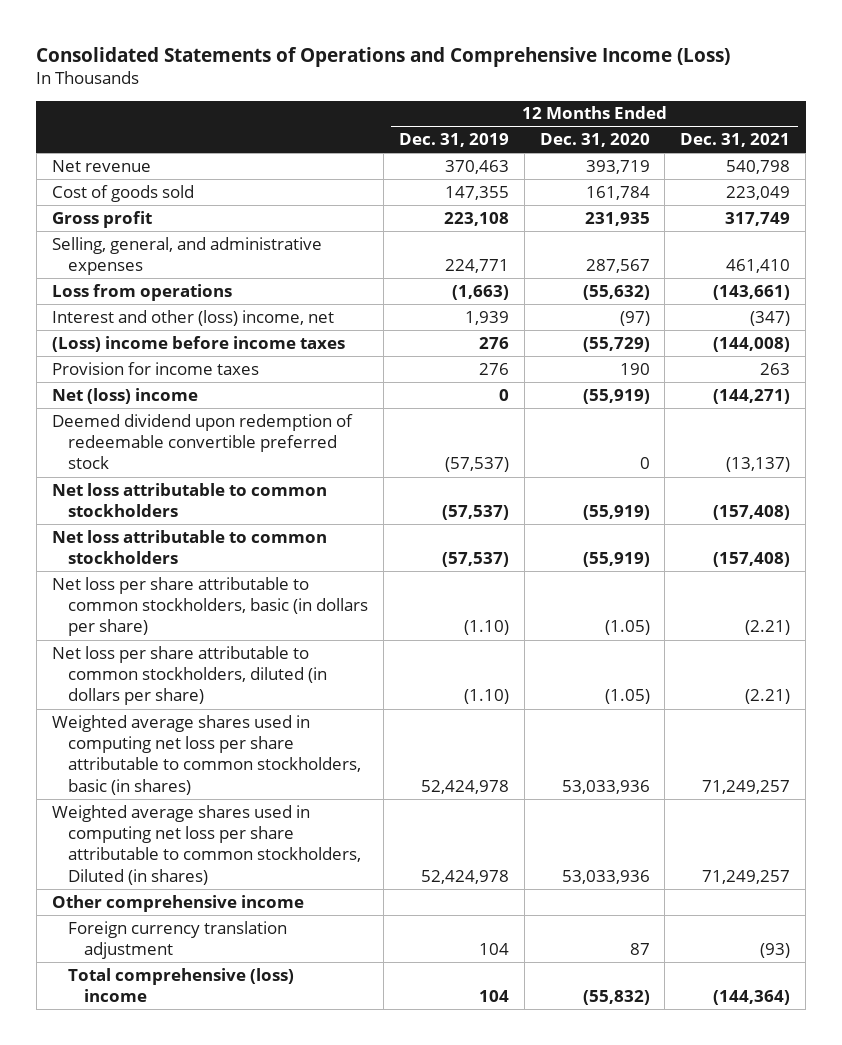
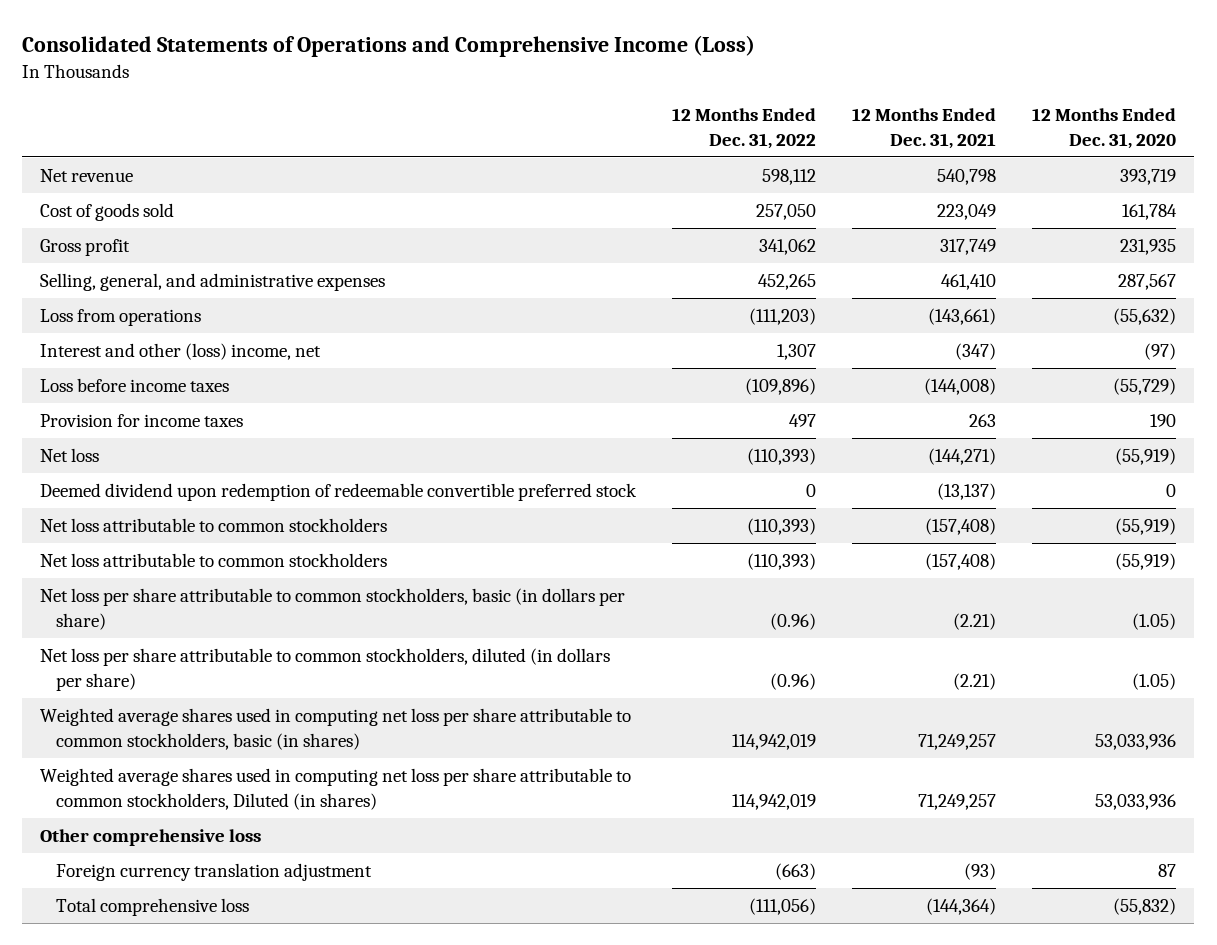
[398,133,509,148] Dec. 31, 2019 -> none
none -> [672,108,817,149] 12 Months Ended Dec. 31, 2022
[51,335,345,352] (Loss) income before income taxes -> [40,377,230,392] Loss before income taxes
[51,387,198,404] Net (loss) income -> [40,447,100,462] Net loss
[51,894,304,912] Other comprehensive income -> [40,828,262,846] Other comprehensive loss
[68,967,295,1003] Total comprehensive (loss) income -> [56,897,250,916] Total comprehensive loss

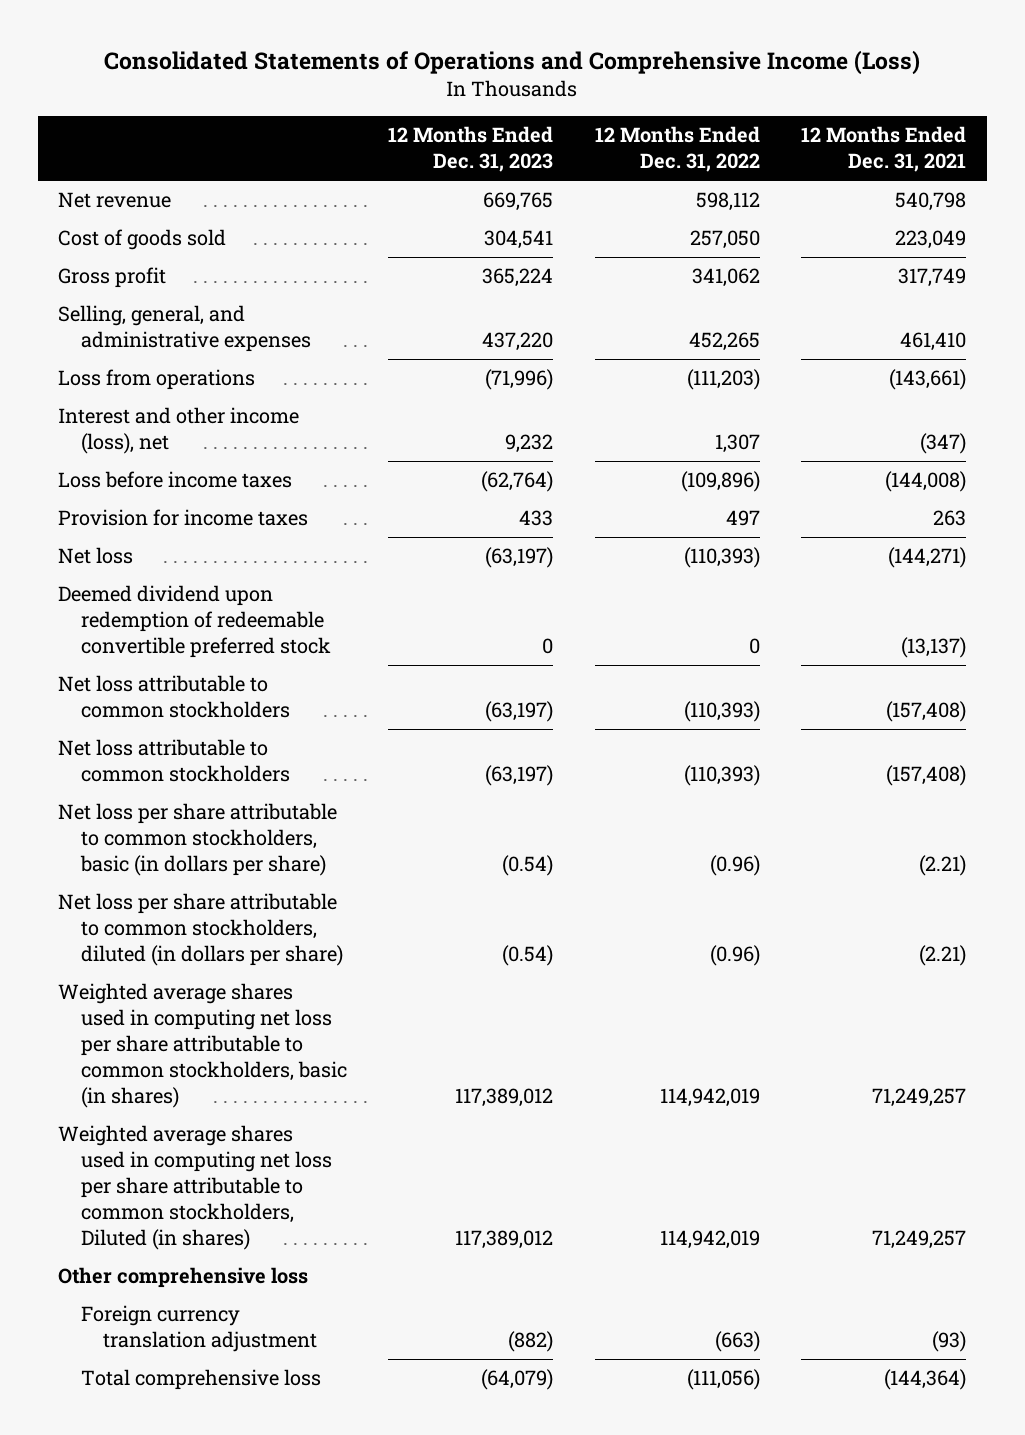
[1032,108,1177,149] 12 Months Ended Dec. 31, 2020 -> none
none -> [388,126,554,173] 12 Months Ended Dec. 31, 2023
[40,342,322,360] Interest and other (loss) income, net -> [58,407,300,455] Interest and other income (loss), net

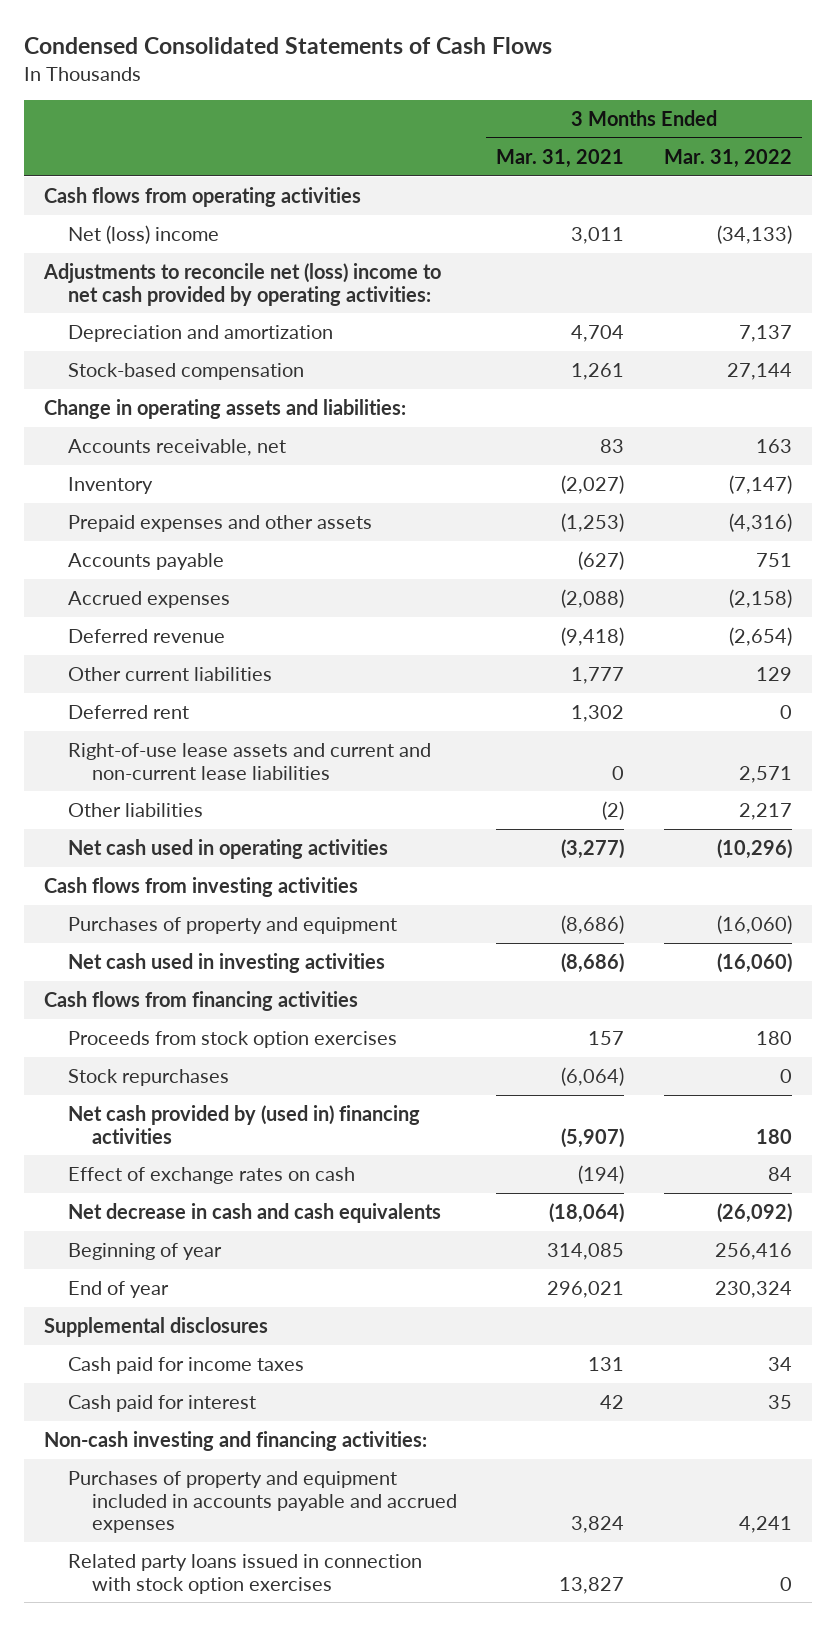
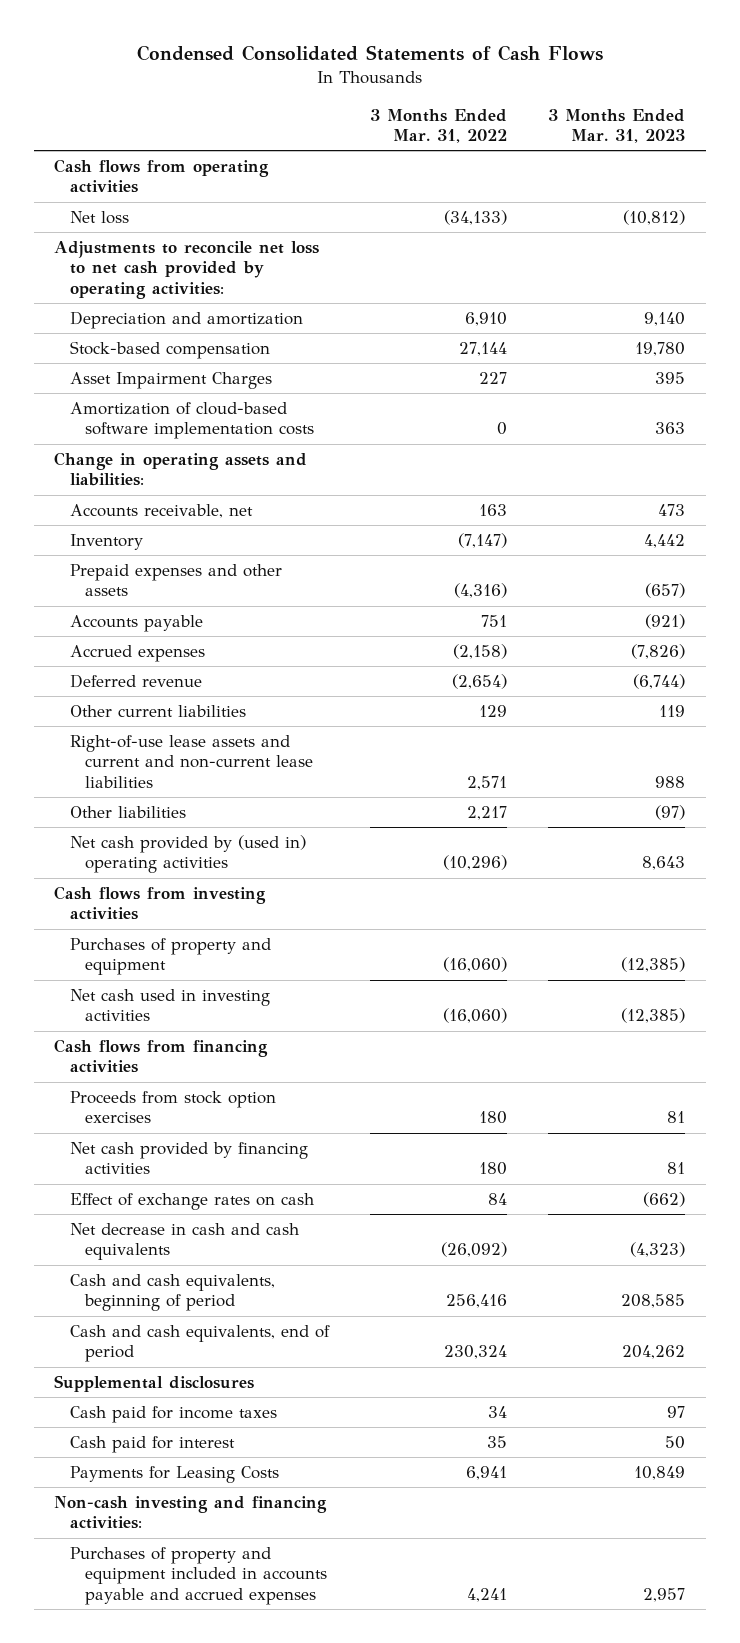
[496,148,625,168] Mar. 31, 2021 -> none
none -> [548,108,686,143] 3 Months Ended Mar. 31, 2023
[67,224,219,244] Net (loss) income -> [69,211,129,225] Net loss
[42,262,441,306] Adjustments to reconcile net (loss) income to net cash provided by operating activities: -> [54,241,320,299] Adjustments to reconcile net loss to net cash provided by operating activities:
[738,324,792,342] 7,137 -> [465,312,508,327] 6,910
none -> [69,372,272,390] Asset Impairment Charges
none -> [69,402,315,440] Amortization of cloud-based software implementation costs
[67,704,189,719] Deferred rent -> none
[67,838,388,859] Net cash used in operating activities -> [69,835,306,874] Net cash provided by (used in) operating activities
[67,1068,229,1086] Stock repurchases -> none
[67,1104,420,1144] Net cash provided by (used in) financing activities -> [69,1142,308,1175] Net cash provided by financing activities
[67,1242,222,1260] Beginning of year -> [69,1274,275,1312] Cash and cash equivalents, beginning of period
[67,1280,169,1298] End of year -> [69,1325,330,1363] Cash and cash equivalents, end of period
none -> [69,1466,279,1484] Payments for Leasing Costs
[67,1553,422,1594] Related party loans issued in connection with stock option exercises -> none

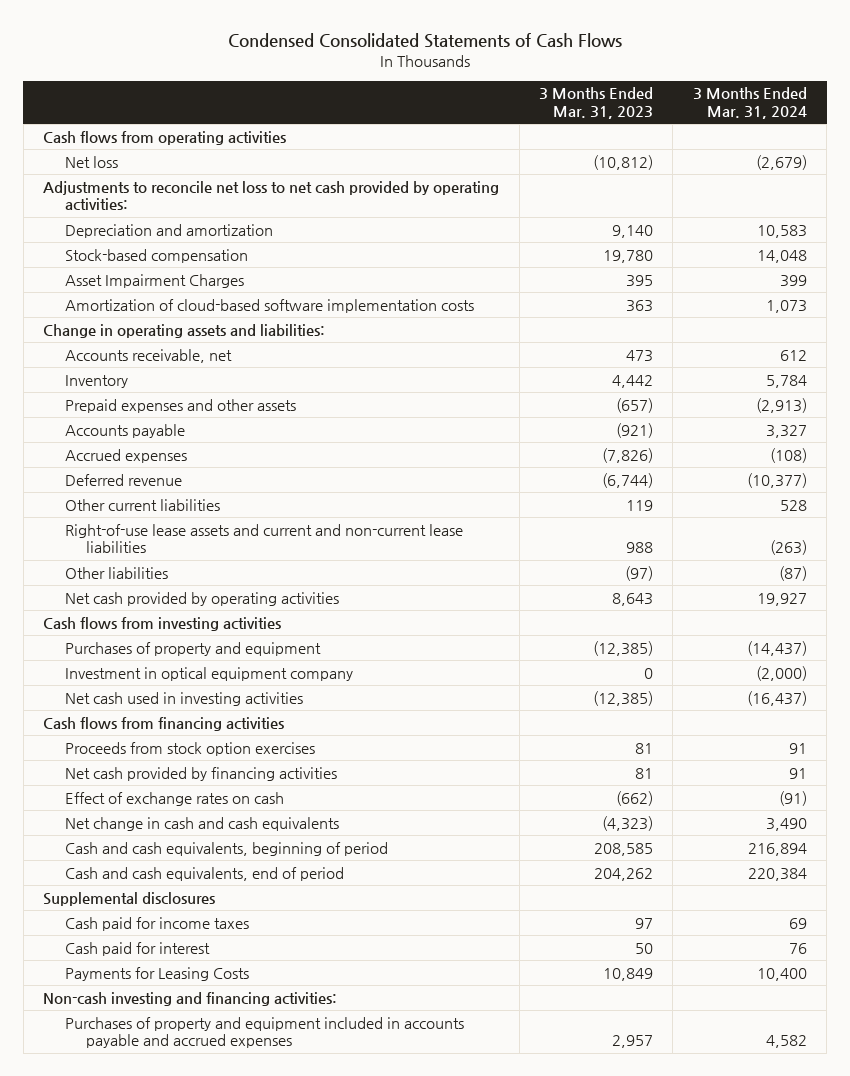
[370,108,508,143] 3 Months Ended Mar. 31, 2022 -> none
none -> [692,87,807,119] 3 Months Ended Mar. 31, 2024
[69,835,306,874] Net cash provided by (used in) operating activities -> [64,591,339,606] Net cash provided by operating activities
none -> [64,666,353,681] Investment in optical equipment company
[69,1223,299,1261] Net decrease in cash and cash equivalents -> [64,816,339,831] Net change in cash and cash equivalents

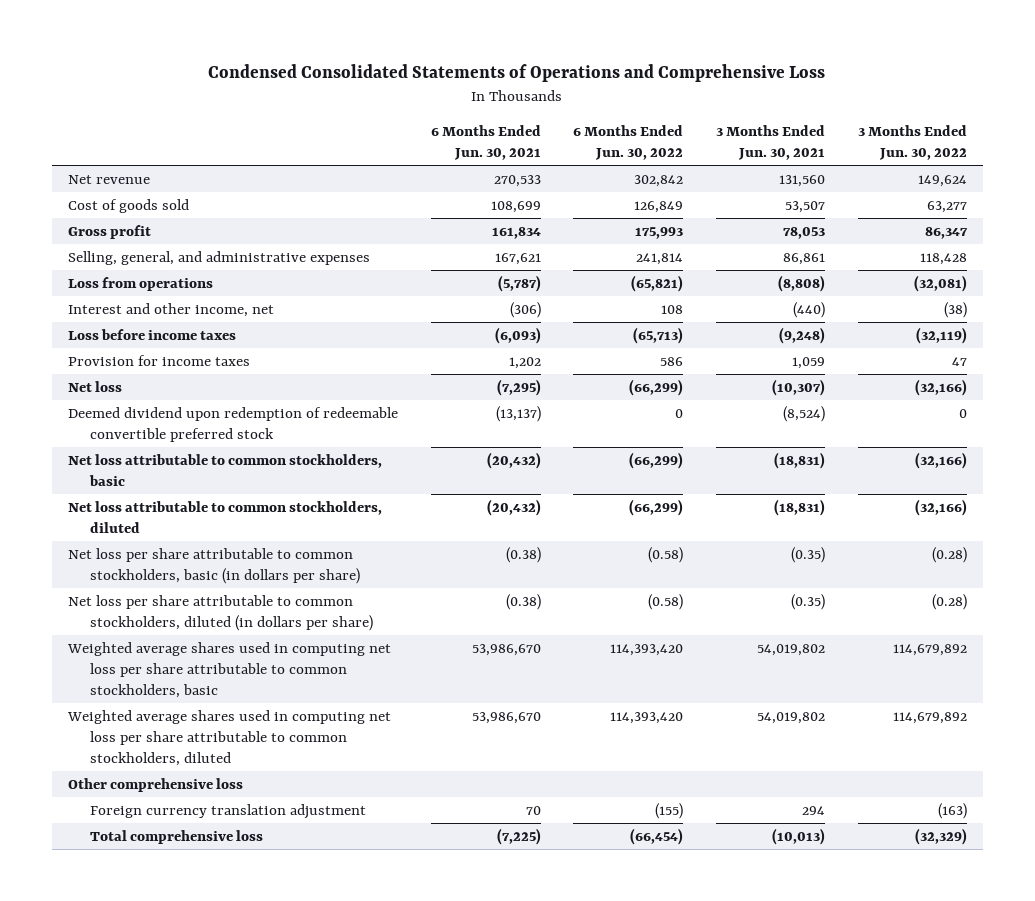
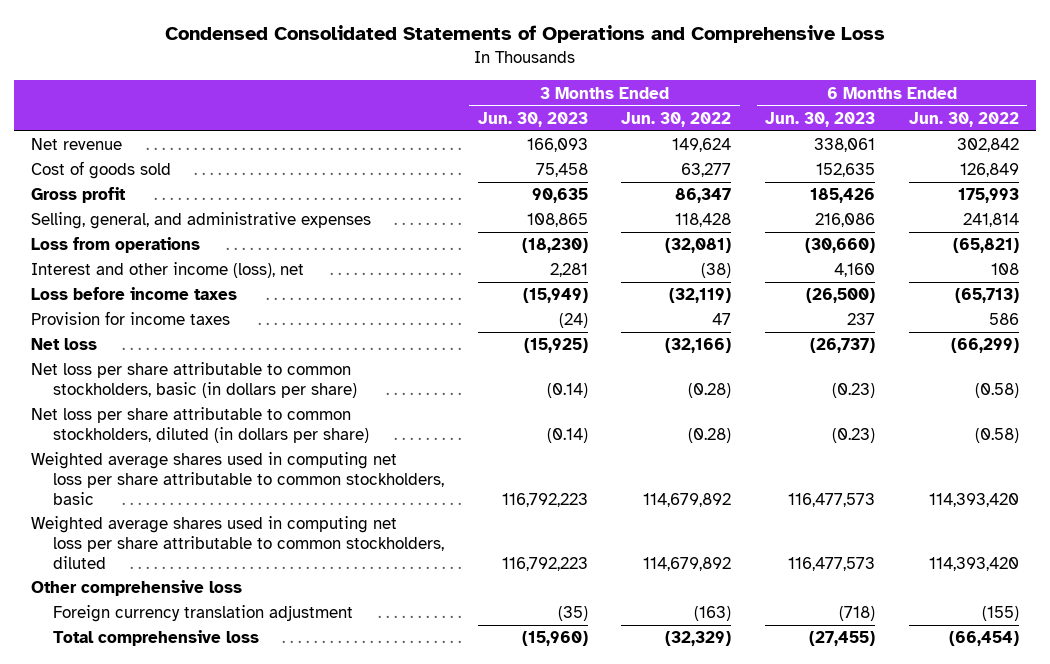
[430,124,541,160] 6 Months Ended Jun. 30, 2021 -> none
[715,124,825,160] 3 Months Ended Jun. 30, 2021 -> none
none -> [477,112,588,128] Jun. 30, 2023
none -> [765,112,876,128] Jun. 30, 2023
[68,302,275,317] Interest and other income, net -> [30,262,304,279] Interest and other income (loss), net
[68,406,399,442] Deemed dividend upon redemption of redeemable convertible preferred stock -> none
[68,453,383,486] Net loss attributable to common stockholders, basic -> none
[68,500,383,533] Net loss attributable to common stockholders, diluted -> none

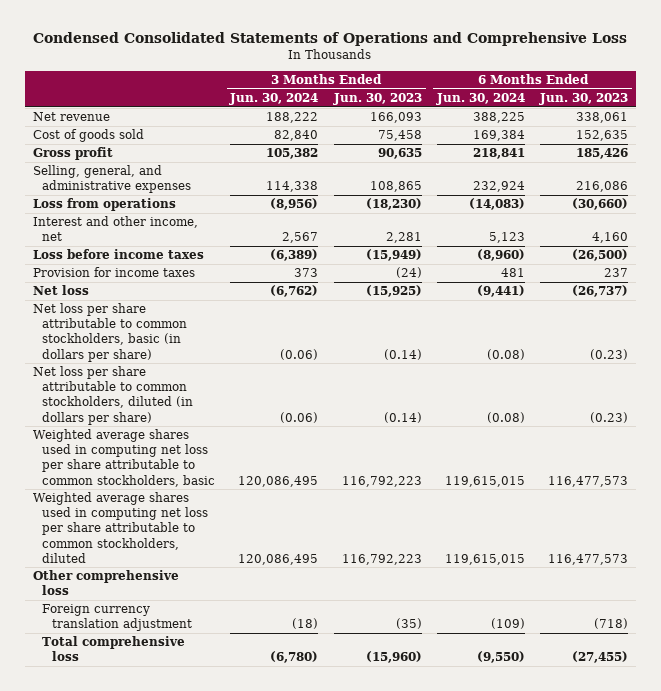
[621,112,732,128] Jun. 30, 2022 -> none
[908,112,1019,128] Jun. 30, 2022 -> none
none -> [229,92,319,105] Jun. 30, 2024
none -> [436,92,526,105] Jun. 30, 2024
[30,262,304,279] Interest and other income (loss), net -> [32,216,198,242] Interest and other income, net

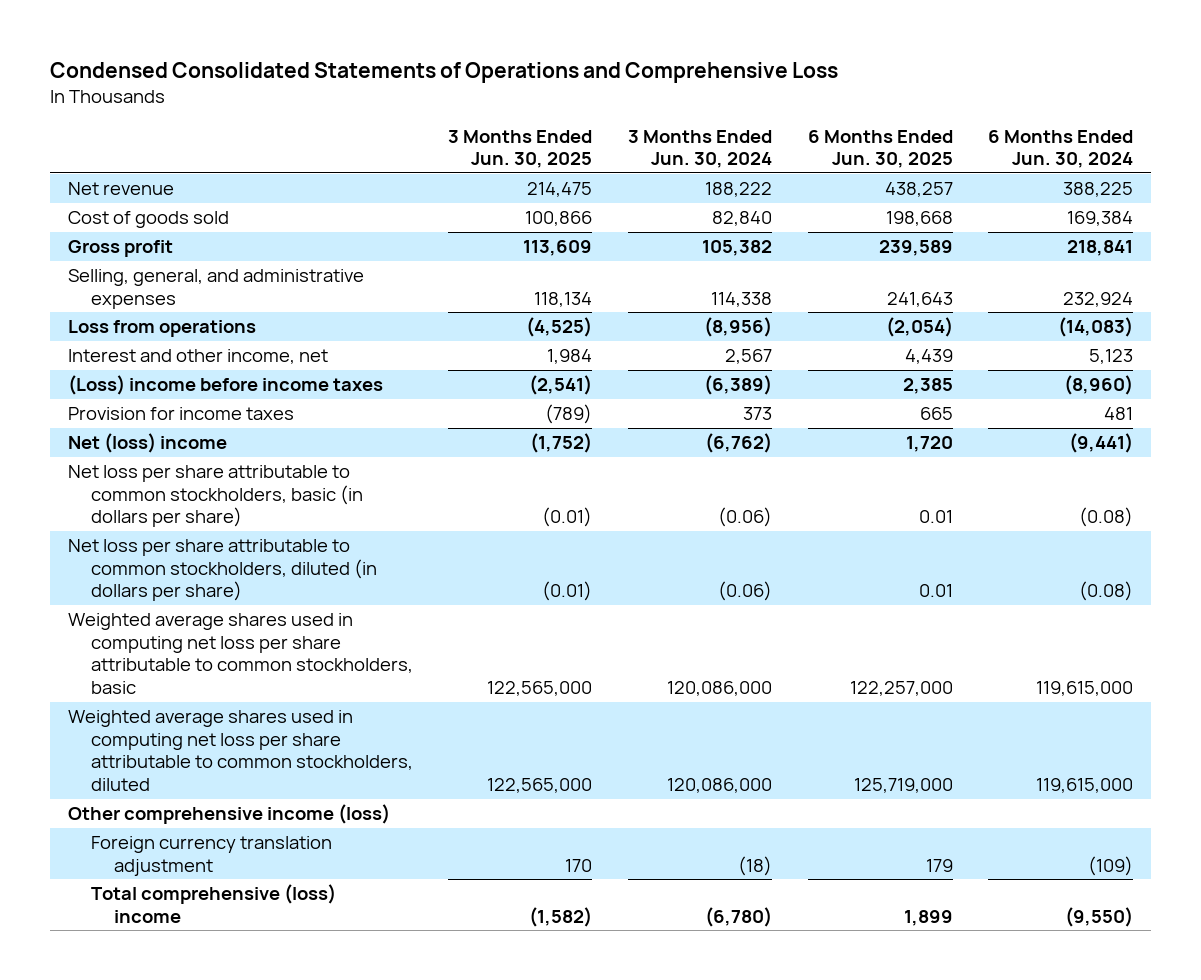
[332,92,422,105] Jun. 30, 2023 -> none
[539,92,629,105] Jun. 30, 2023 -> none
none -> [448,129,593,169] 3 Months Ended Jun. 30, 2025
none -> [807,129,953,169] 6 Months Ended Jun. 30, 2025
[32,249,204,260] Loss before income taxes -> [67,375,383,396] (Loss) income before income taxes
[32,285,89,296] Net loss -> [67,433,227,454] Net (loss) income
[238,475,319,487] 120,086,495 -> [667,681,773,697] 120,086,000
[445,475,526,487] 119,615,015 -> [1036,681,1134,697] 119,615,000
[238,553,319,565] 120,086,495 -> [667,778,773,794] 120,086,000
[445,553,526,565] 119,615,015 -> [1036,778,1134,794] 119,615,000
[32,570,179,596] Other comprehensive loss -> [67,804,390,825] Other comprehensive income (loss)
[42,636,186,662] Total comprehensive loss -> [90,884,336,923] Total comprehensive (loss) income

